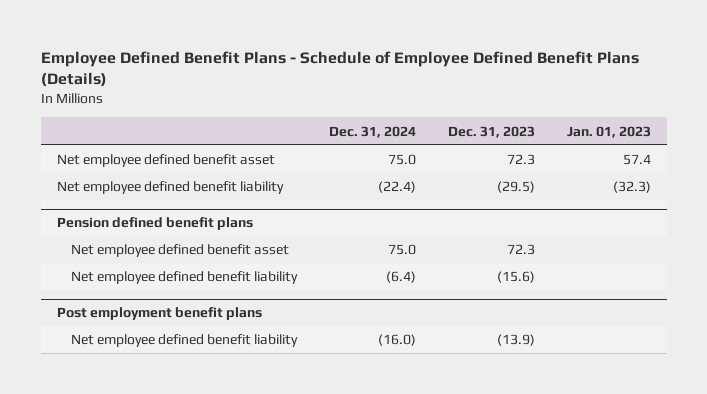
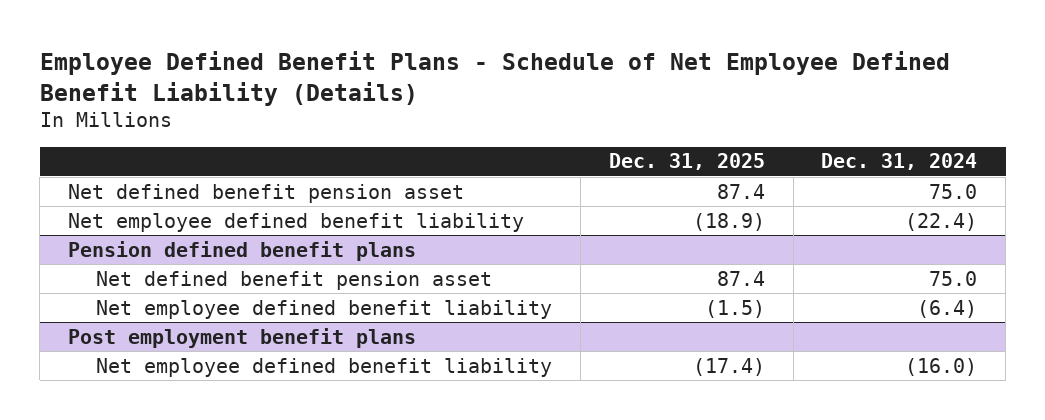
[40,50,639,88] Employee Defined Benefit Plans - Schedule of Employee Defined Benefit Plans (Details) -> [39,51,950,106] Employee Defined Benefit Plans - Schedule of Net Employee Defined Benefit Liability (Details)
[447,125,535,138] Dec. 31, 2023 -> none
[566,125,651,138] Jan. 01, 2023 -> none
none -> [608,153,765,171] Dec. 31, 2025
[56,154,275,168] Net employee defined benefit asset -> [67,183,464,203] Net defined benefit pension asset
[71,244,290,258] Net employee defined benefit asset -> [96,270,493,290] Net defined benefit pension asset

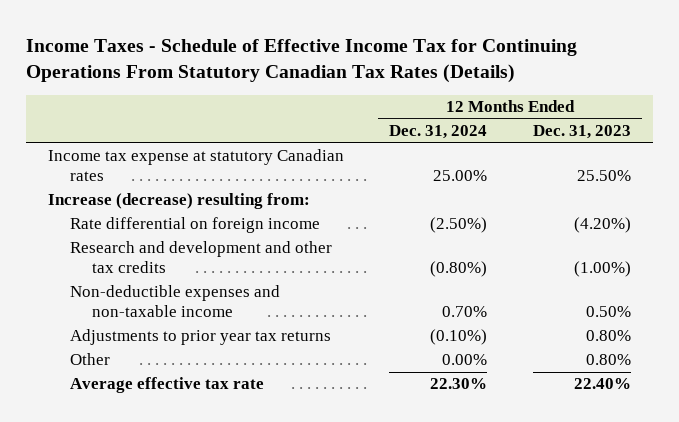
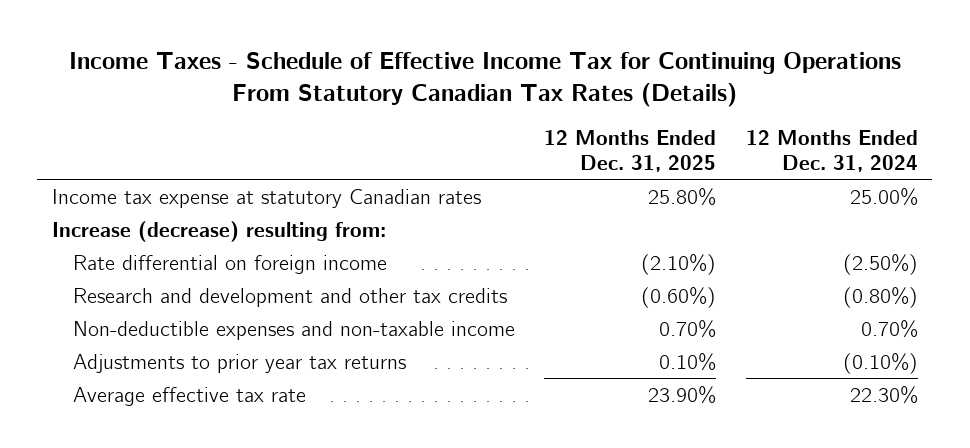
[532,125,631,140] Dec. 31, 2023 -> none
none -> [544,129,717,172] 12 Months Ended Dec. 31, 2025
[70,353,111,366] Other -> none

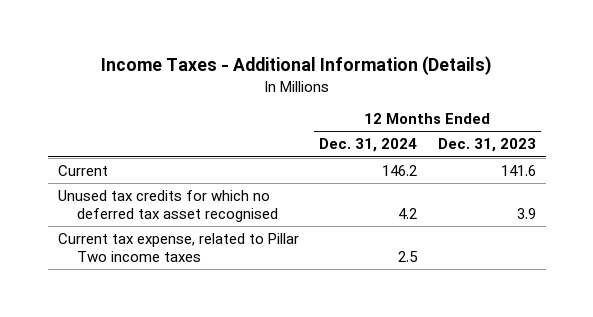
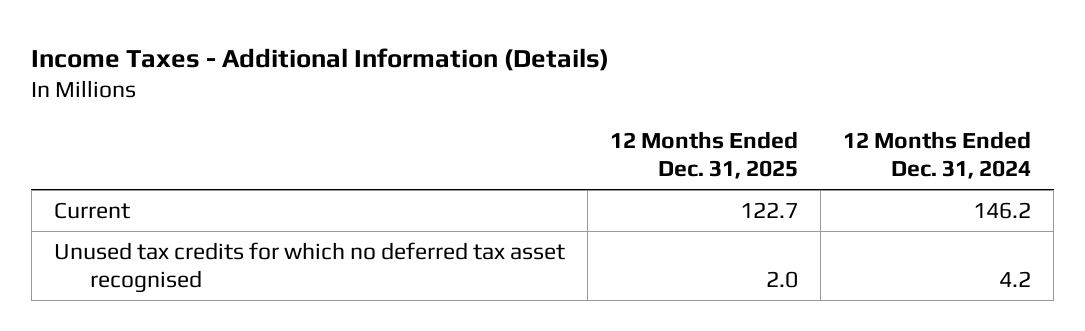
[437,138,536,153] Dec. 31, 2023 -> none
none -> [609,131,798,179] 12 Months Ended Dec. 31, 2025
[57,232,299,262] Current tax expense, related to Pillar Two income taxes -> none

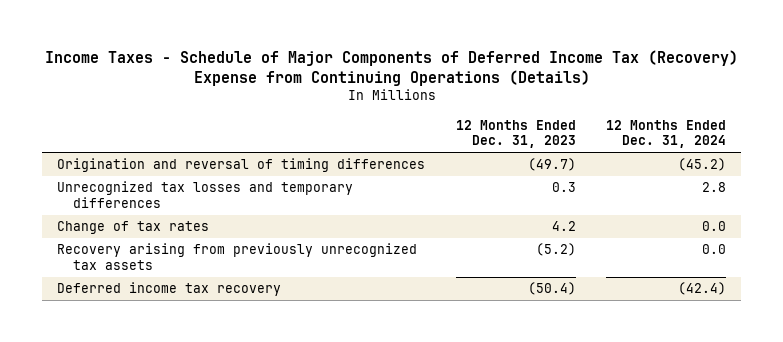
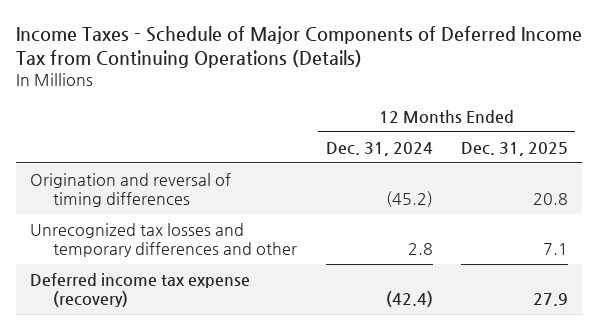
[44,49,738,86] Income Taxes - Schedule of Major Components of Deferred Income Tax (Recovery) Expense from Continuing Operations (Details) -> [15,25,582,68] Income Taxes - Schedule of Major Components of Deferred Income Tax from Continuing Operations (Details)
[455,119,576,149] 12 Months Ended Dec. 31, 2023 -> none
none -> [460,141,568,156] Dec. 31, 2025
[57,221,210,235] Change of tax rates -> none
[57,243,418,270] Recovery arising from previously unrecognized tax assets -> none
[57,181,354,208] Unrecognized tax losses and temporary differences -> [29,223,298,258] Unrecognized tax losses and temporary differences and other
[57,282,282,297] Deferred income tax recovery -> [29,273,250,308] Deferred income tax expense (recovery)

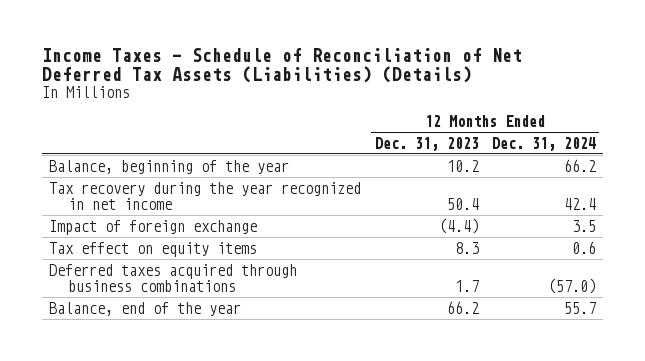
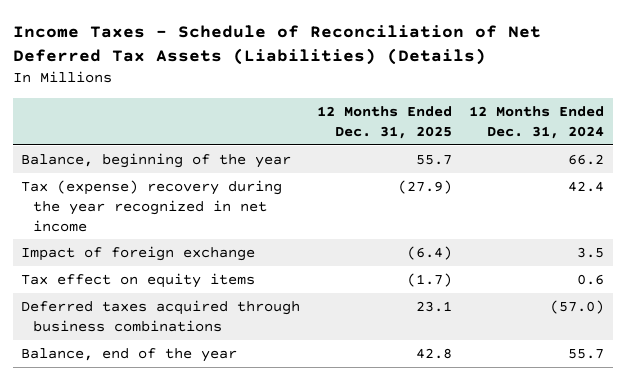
[374,136,479,151] Dec. 31, 2023 -> none
none -> [317,105,453,139] 12 Months Ended Dec. 31, 2025
[49,181,362,210] Tax recovery during the year recognized in net income -> [21,180,283,232] Tax (expense) recovery during the year recognized in net income

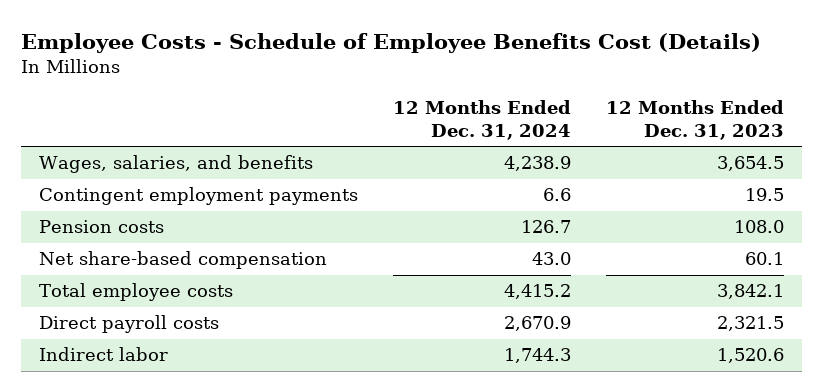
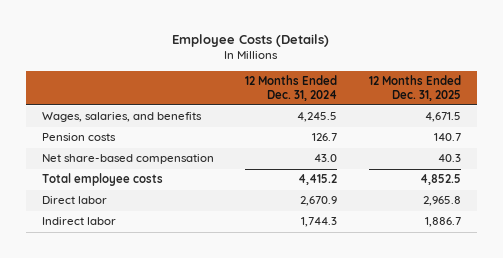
[21,33,762,54] Employee Costs - Schedule of Employee Benefits Cost (Details) -> [172,33,330,47] Employee Costs (Details)
[606,99,785,140] 12 Months Ended Dec. 31, 2023 -> none
none -> [369,75,462,101] 12 Months Ended Dec. 31, 2025
[38,187,358,206] Contingent employment payments -> none
[504,156,572,172] 4,238.9 -> [297,112,338,123] 4,245.5
[38,315,219,334] Direct payroll costs -> [41,196,107,205] Direct labor

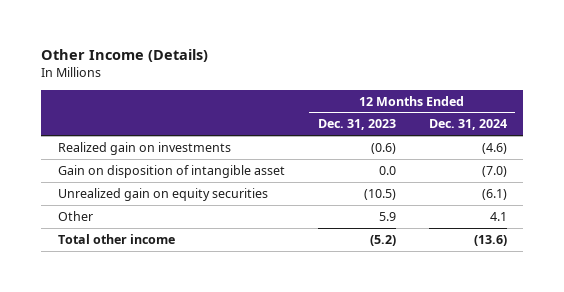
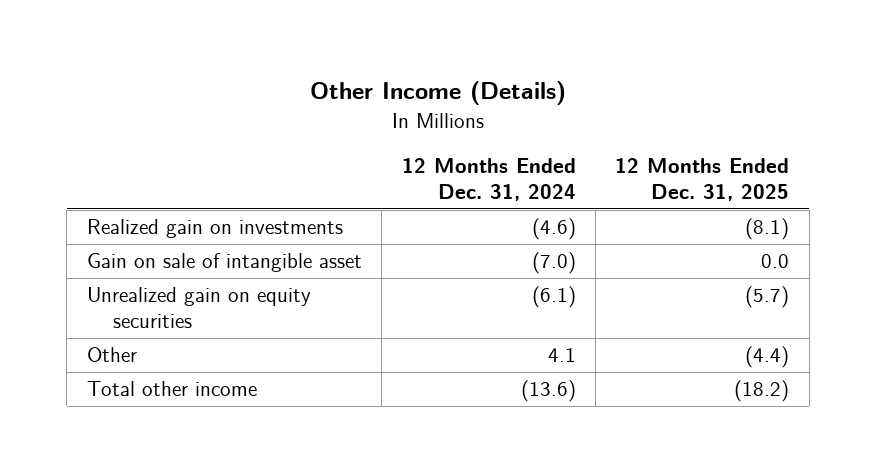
[317,119,396,131] Dec. 31, 2023 -> none
none -> [615,157,790,202] 12 Months Ended Dec. 31, 2025
[57,164,285,178] Gain on disposition of intangible asset -> [86,253,362,273] Gain on sale of intangible asset

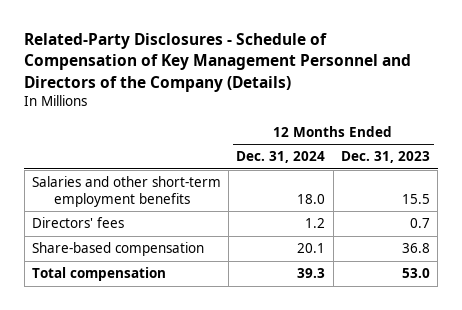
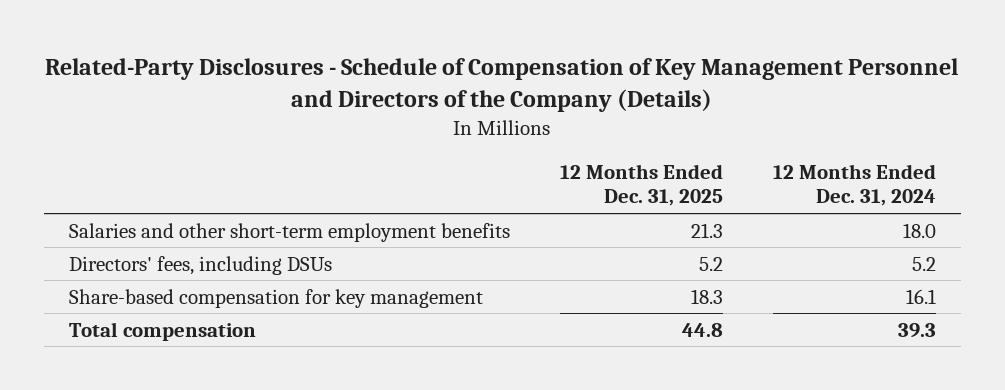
[340,151,430,164] Dec. 31, 2023 -> none
none -> [559,164,723,207] 12 Months Ended Dec. 31, 2025
[32,217,125,229] Directors' fees -> [68,255,332,275] Directors' fees, including DSUs
[305,218,326,229] 1.2 -> [912,256,937,271] 5.2
[32,242,205,257] Share-based compensation -> [68,288,483,308] Share-based compensation for key management
[297,243,326,254] 20.1 -> [906,288,937,304] 16.1

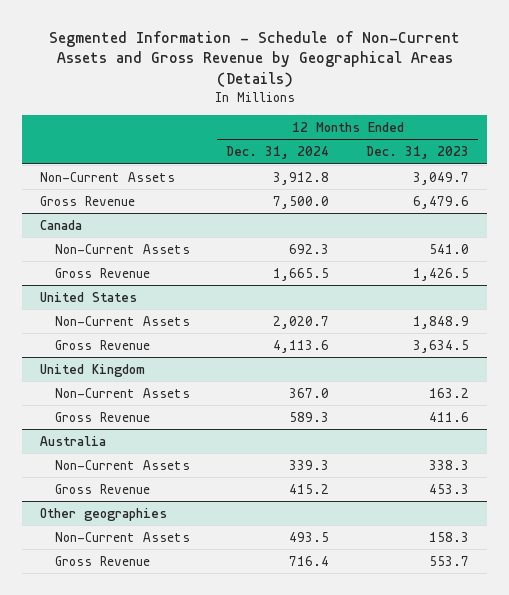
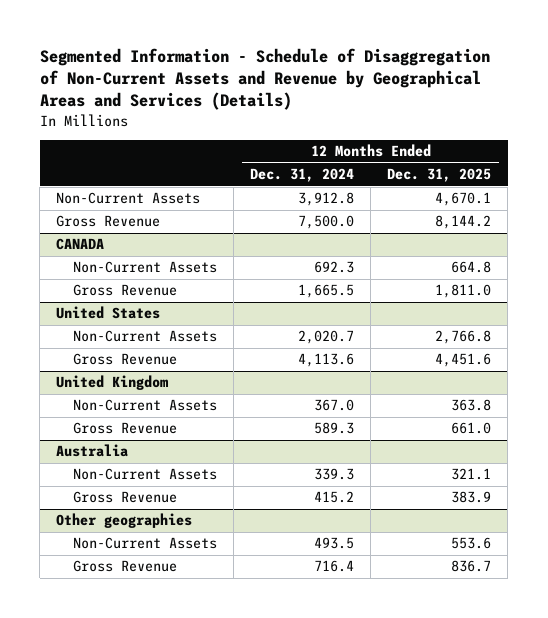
[48,30,460,87] Segmented Information - Schedule of Non-Current Assets and Gross Revenue by Geographical Areas (Details) -> [39,47,490,111] Segmented Information - Schedule of Disaggregation of Non-Current Assets and Revenue by Geographical Areas and Services (Details)
[365,145,469,159] Dec. 31, 2023 -> none
none -> [387,168,492,183] Dec. 31, 2025
[40,219,83,230] Canada -> [56,238,105,251] CANADA

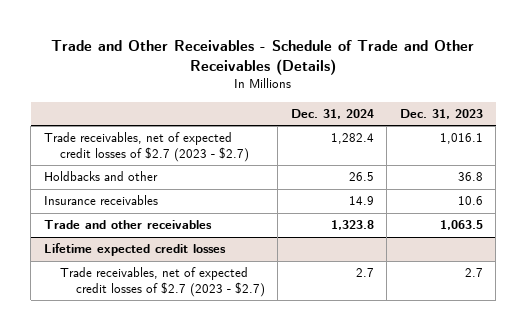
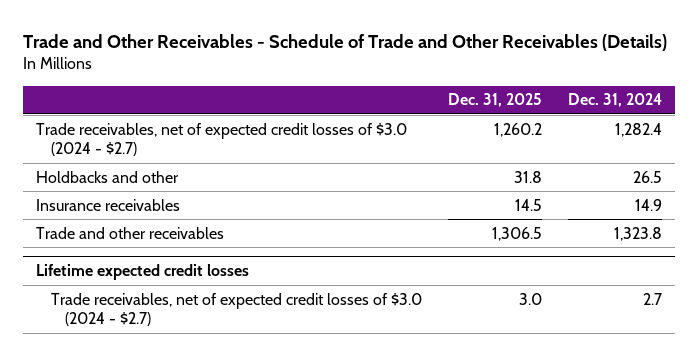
[399,108,483,119] Dec. 31, 2023 -> none
none -> [447,93,542,108] Dec. 31, 2025
[43,132,249,162] Trade receivables, net of expected credit losses of $2.7 (2023 - $2.7) -> [35,122,407,157] Trade receivables, net of expected credit losses of $3.0 (2024 - $2.7)
[59,267,265,297] Trade receivables, net of expected credit losses of $2.7 (2023 - $2.7) -> [50,292,422,327] Trade receivables, net of expected credit losses of $3.0 (2024 - $2.7)

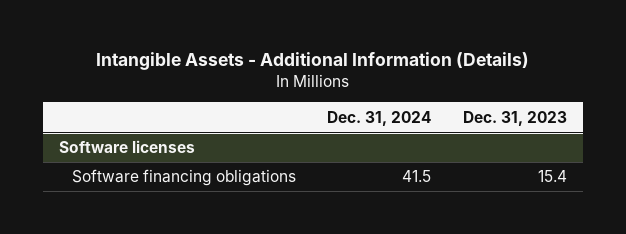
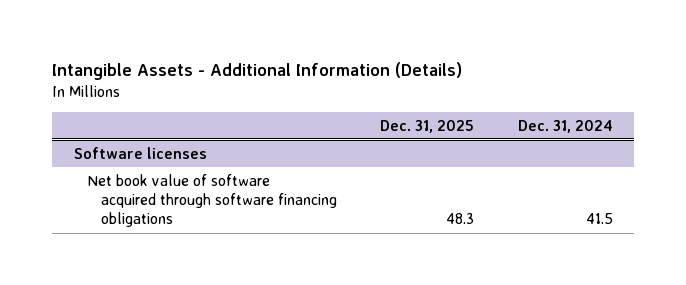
[463,110,568,126] Dec. 31, 2023 -> none
none -> [380,119,475,133] Dec. 31, 2025
[71,169,296,187] Software financing obligations -> [87,173,338,228] Net book value of software acquired through software financing obligations

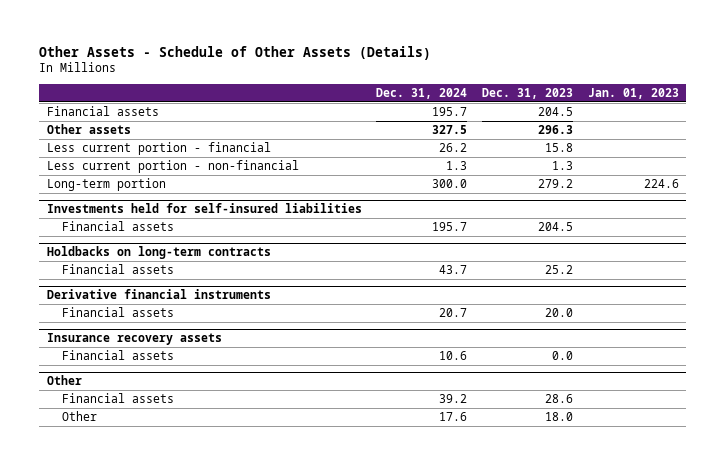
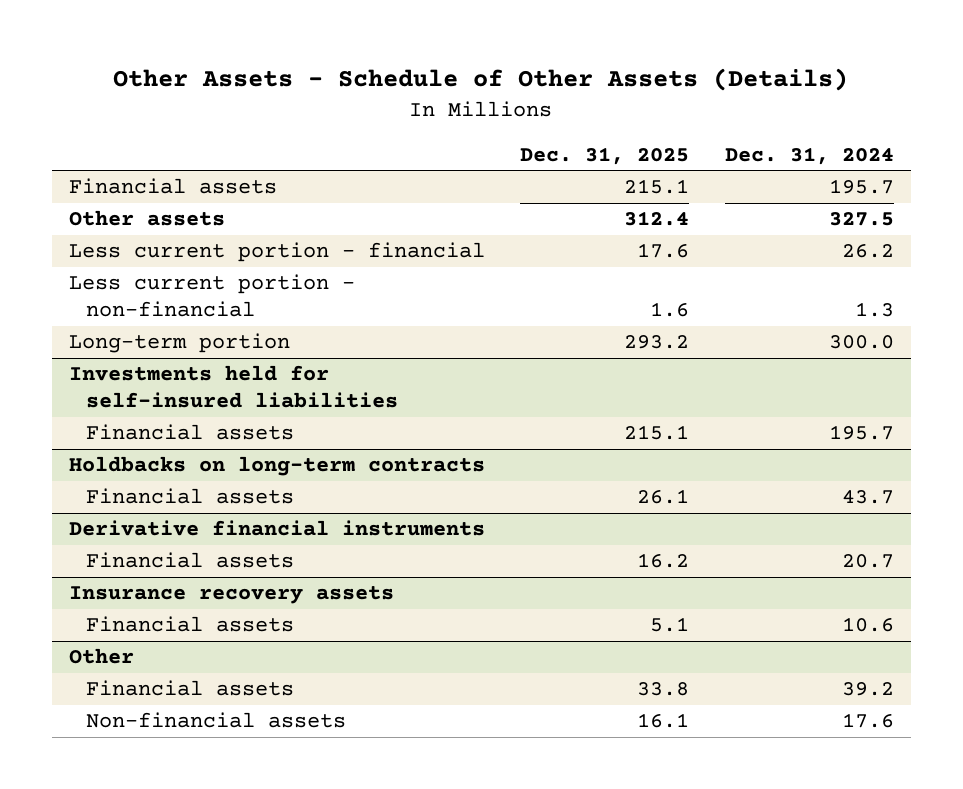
[482,87,574,99] Dec. 31, 2023 -> none
[587,87,679,99] Jan. 01, 2023 -> none
none -> [520,146,690,165] Dec. 31, 2025
[61,411,97,422] Other -> [85,712,346,729] Non-financial assets

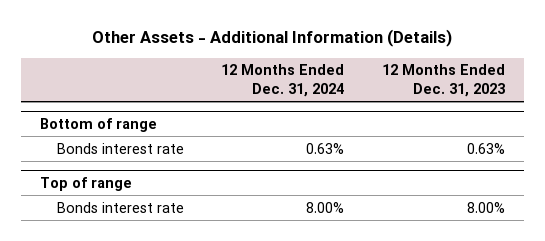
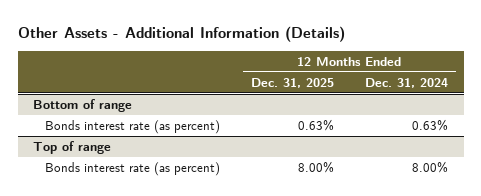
[381,64,505,97] 12 Months Ended Dec. 31, 2023 -> none
none -> [250,77,334,88] Dec. 31, 2025
[56,142,184,154] Bonds interest rate -> [44,120,220,135] Bonds interest rate (as percent)
[56,201,184,213] Bonds interest rate -> [44,162,220,177] Bonds interest rate (as percent)

